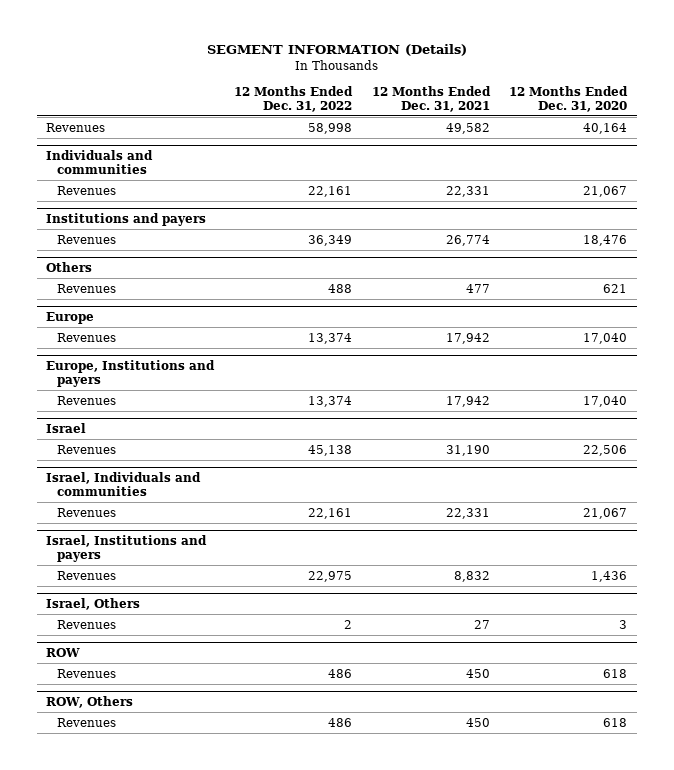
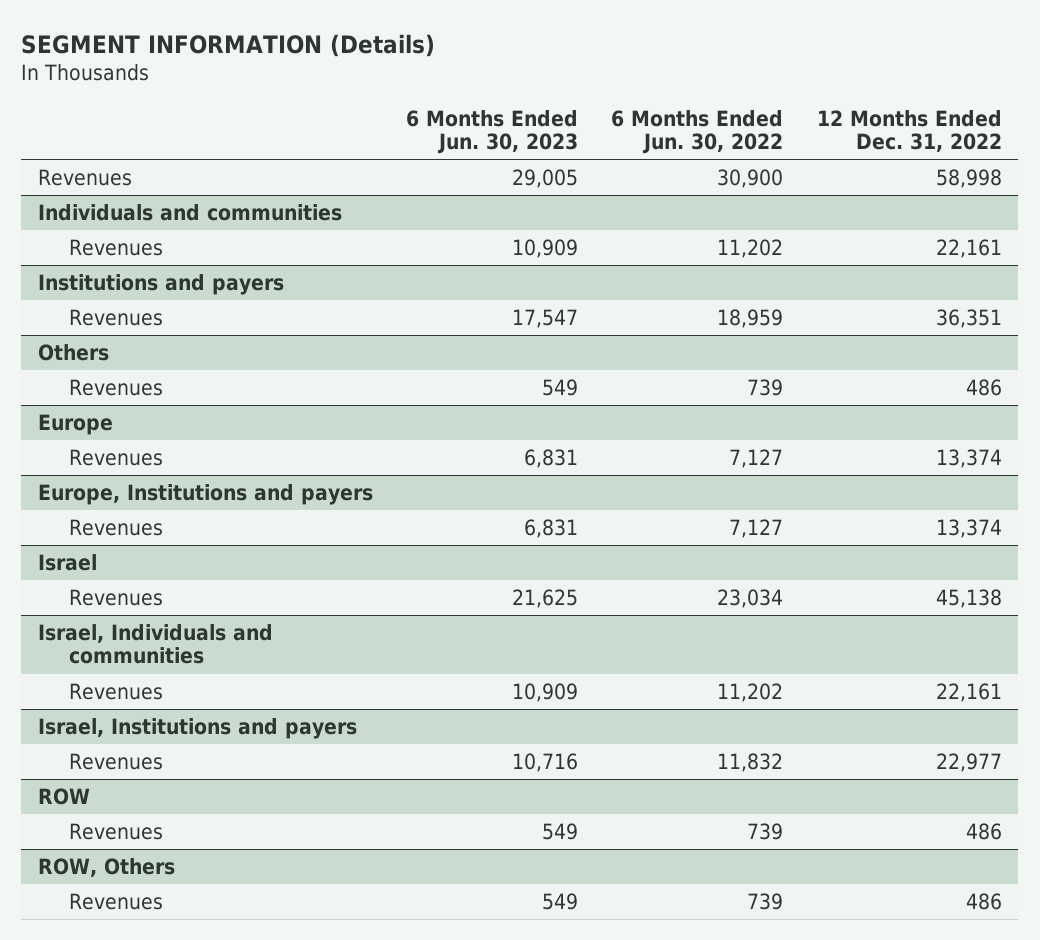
[371,85,491,112] 12 Months Ended Dec. 31, 2021 -> none
[509,85,629,112] 12 Months Ended Dec. 31, 2020 -> none
none -> [406,109,579,154] 6 Months Ended Jun. 30, 2023
none -> [611,109,784,154] 6 Months Ended Jun. 30, 2022
[308,234,353,246] 36,349 -> [935,308,1002,328] 36,351
[328,283,353,293] 488 -> [965,378,1002,396] 486
[46,597,141,610] Israel, Others -> none
[56,619,116,629] Revenues -> none
[308,570,353,582] 22,975 -> [935,752,1002,772] 22,977

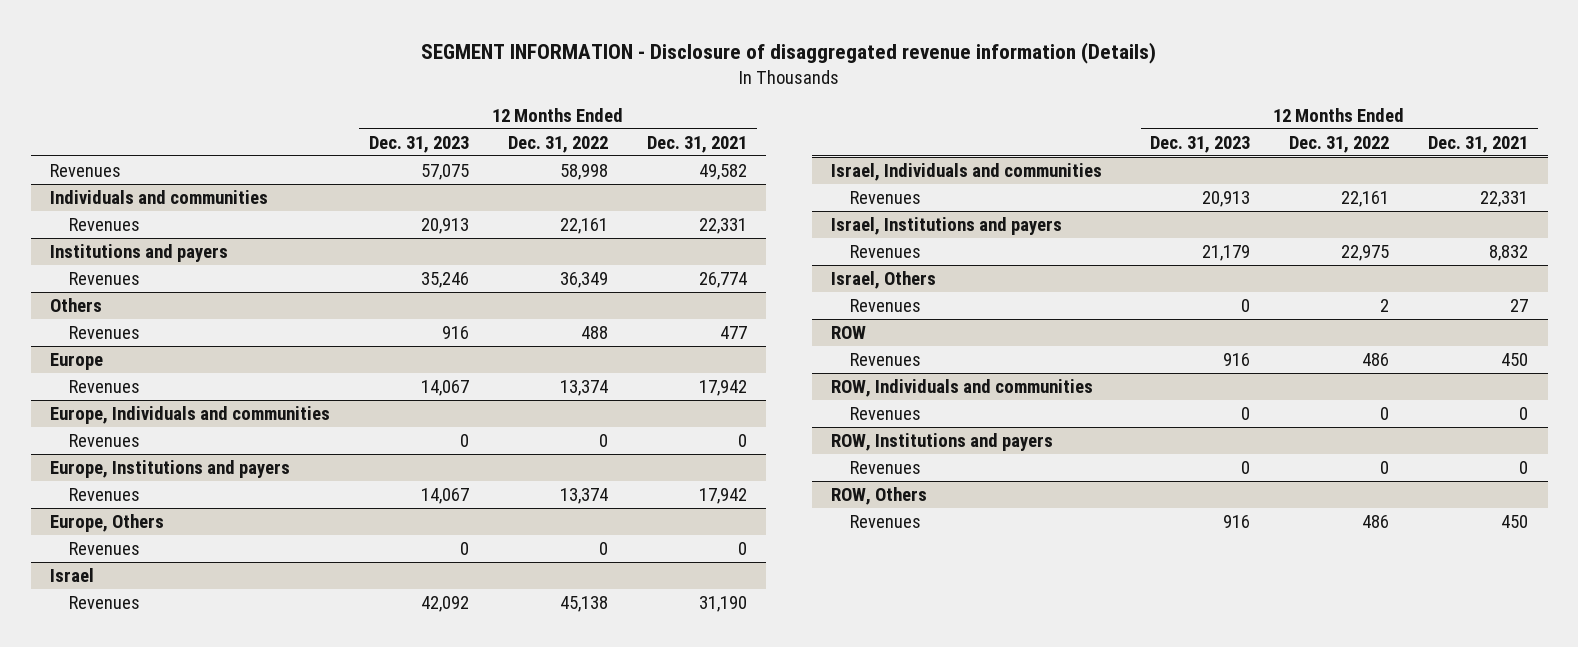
[21,33,436,57] SEGMENT INFORMATION (Details) -> [421,41,1157,64] SEGMENT INFORMATION - Disclosure of disaggregated revenue information (Details)
[406,109,579,154] 6 Months Ended Jun. 30, 2023 -> none
[611,109,784,154] 6 Months Ended Jun. 30, 2022 -> none
none -> [368,135,469,153] Dec. 31, 2023
none -> [646,135,747,153] Dec. 31, 2021
[935,308,1002,328] 36,351 -> [559,271,608,288] 36,349
[965,378,1002,396] 486 -> [580,325,608,339] 488
none -> [50,405,331,424] Europe, Individuals and communities
none -> [68,433,140,447] Revenues
none -> [50,513,165,532] Europe, Others
none -> [68,541,140,555] Revenues
[935,752,1002,772] 22,977 -> [1341,244,1390,261] 22,975
none -> [831,270,937,289] Israel, Others
none -> [850,298,922,312] Revenues
none -> [831,378,1094,397] ROW, Individuals and communities
none -> [850,406,922,420] Revenues
none -> [831,432,1054,451] ROW, Institutions and payers
none -> [850,460,922,474] Revenues

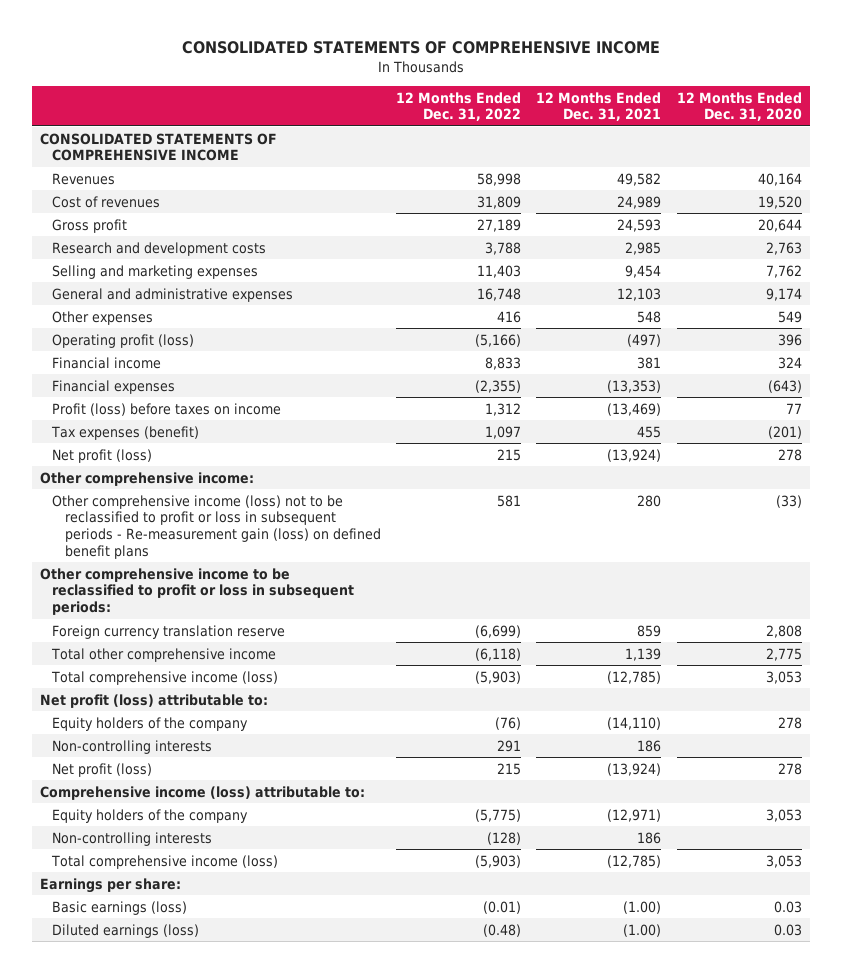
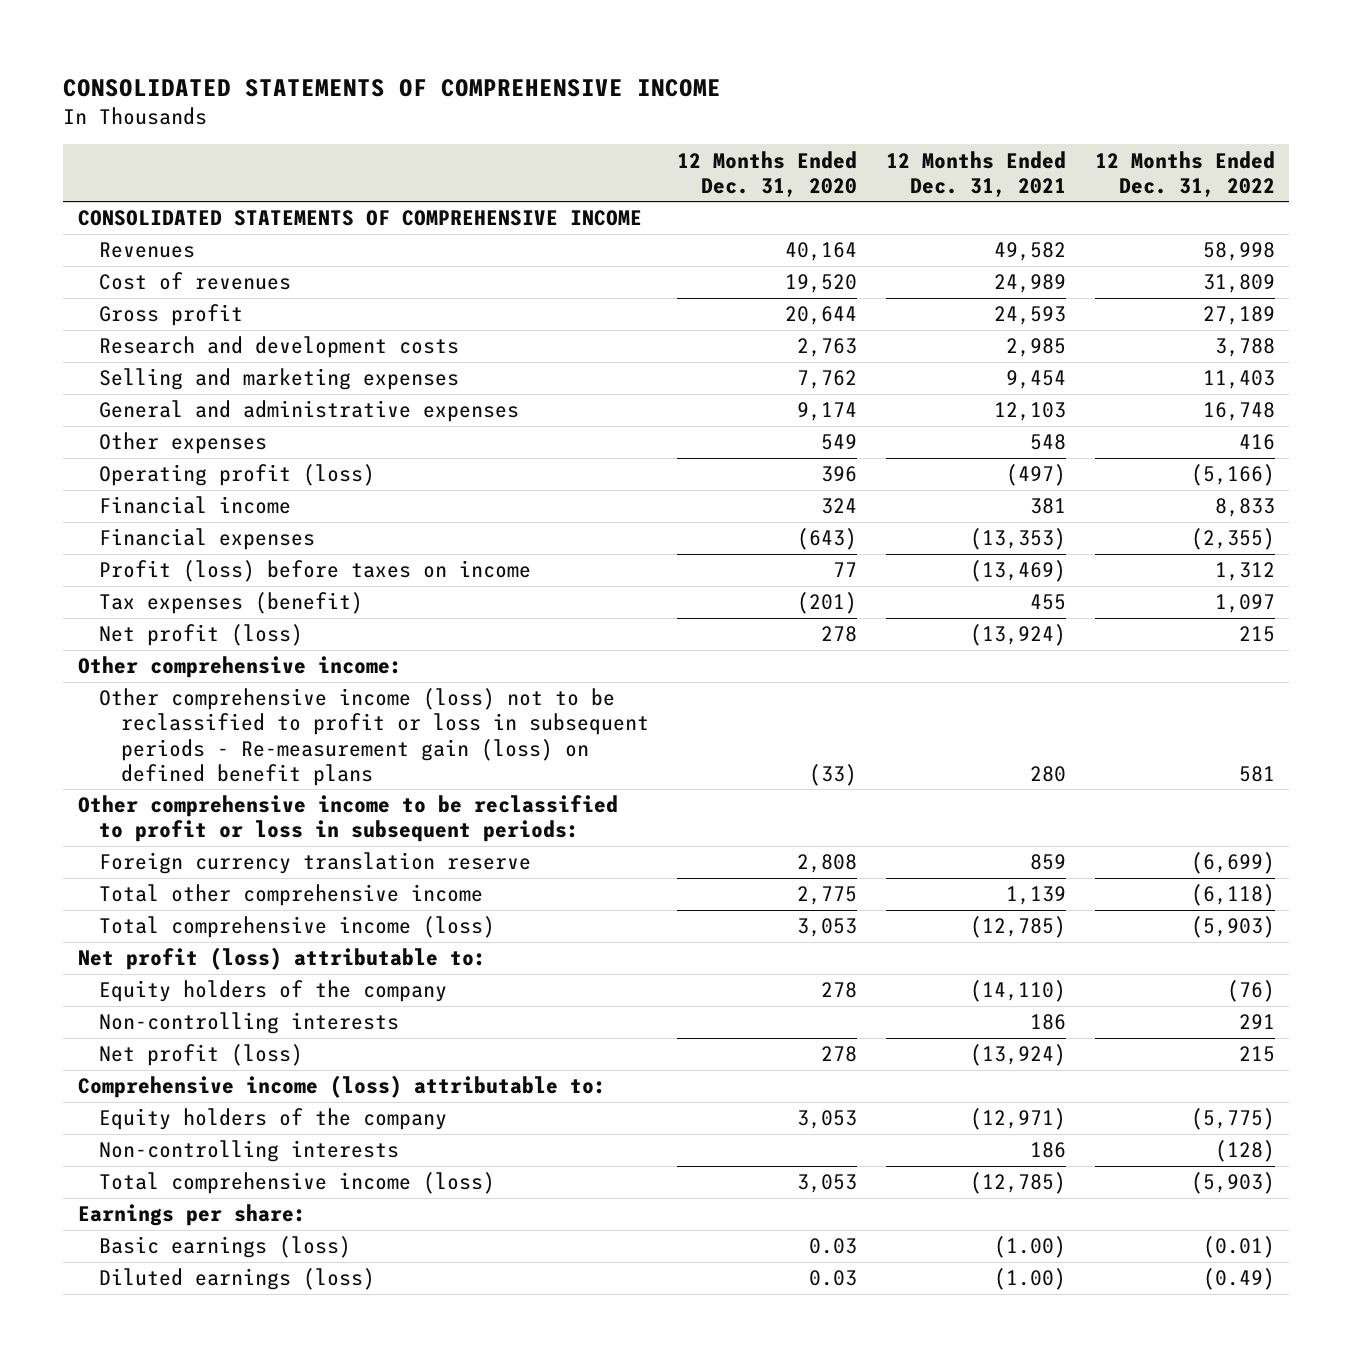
[483,923,522,937] (0.48) -> [1202,1268,1275,1291] (0.49)

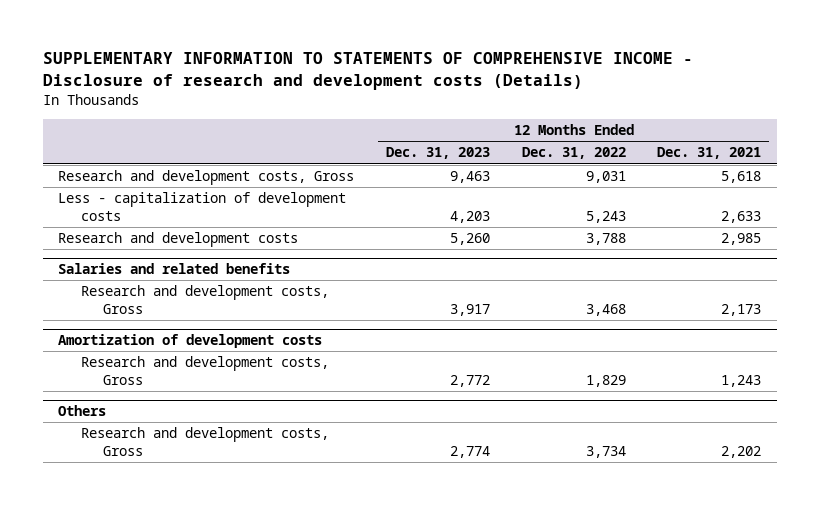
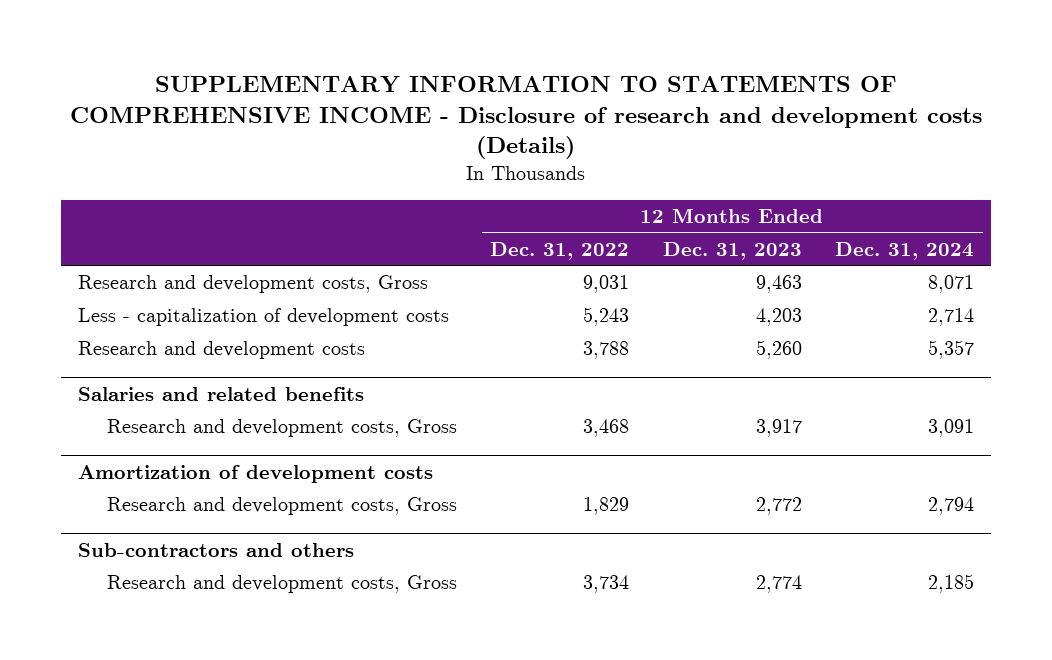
[657,147,762,160] Dec. 31, 2021 -> none
none -> [835,242,975,261] Dec. 31, 2024
[58,405,107,417] Others -> [77,542,354,557] Sub-contractors and others

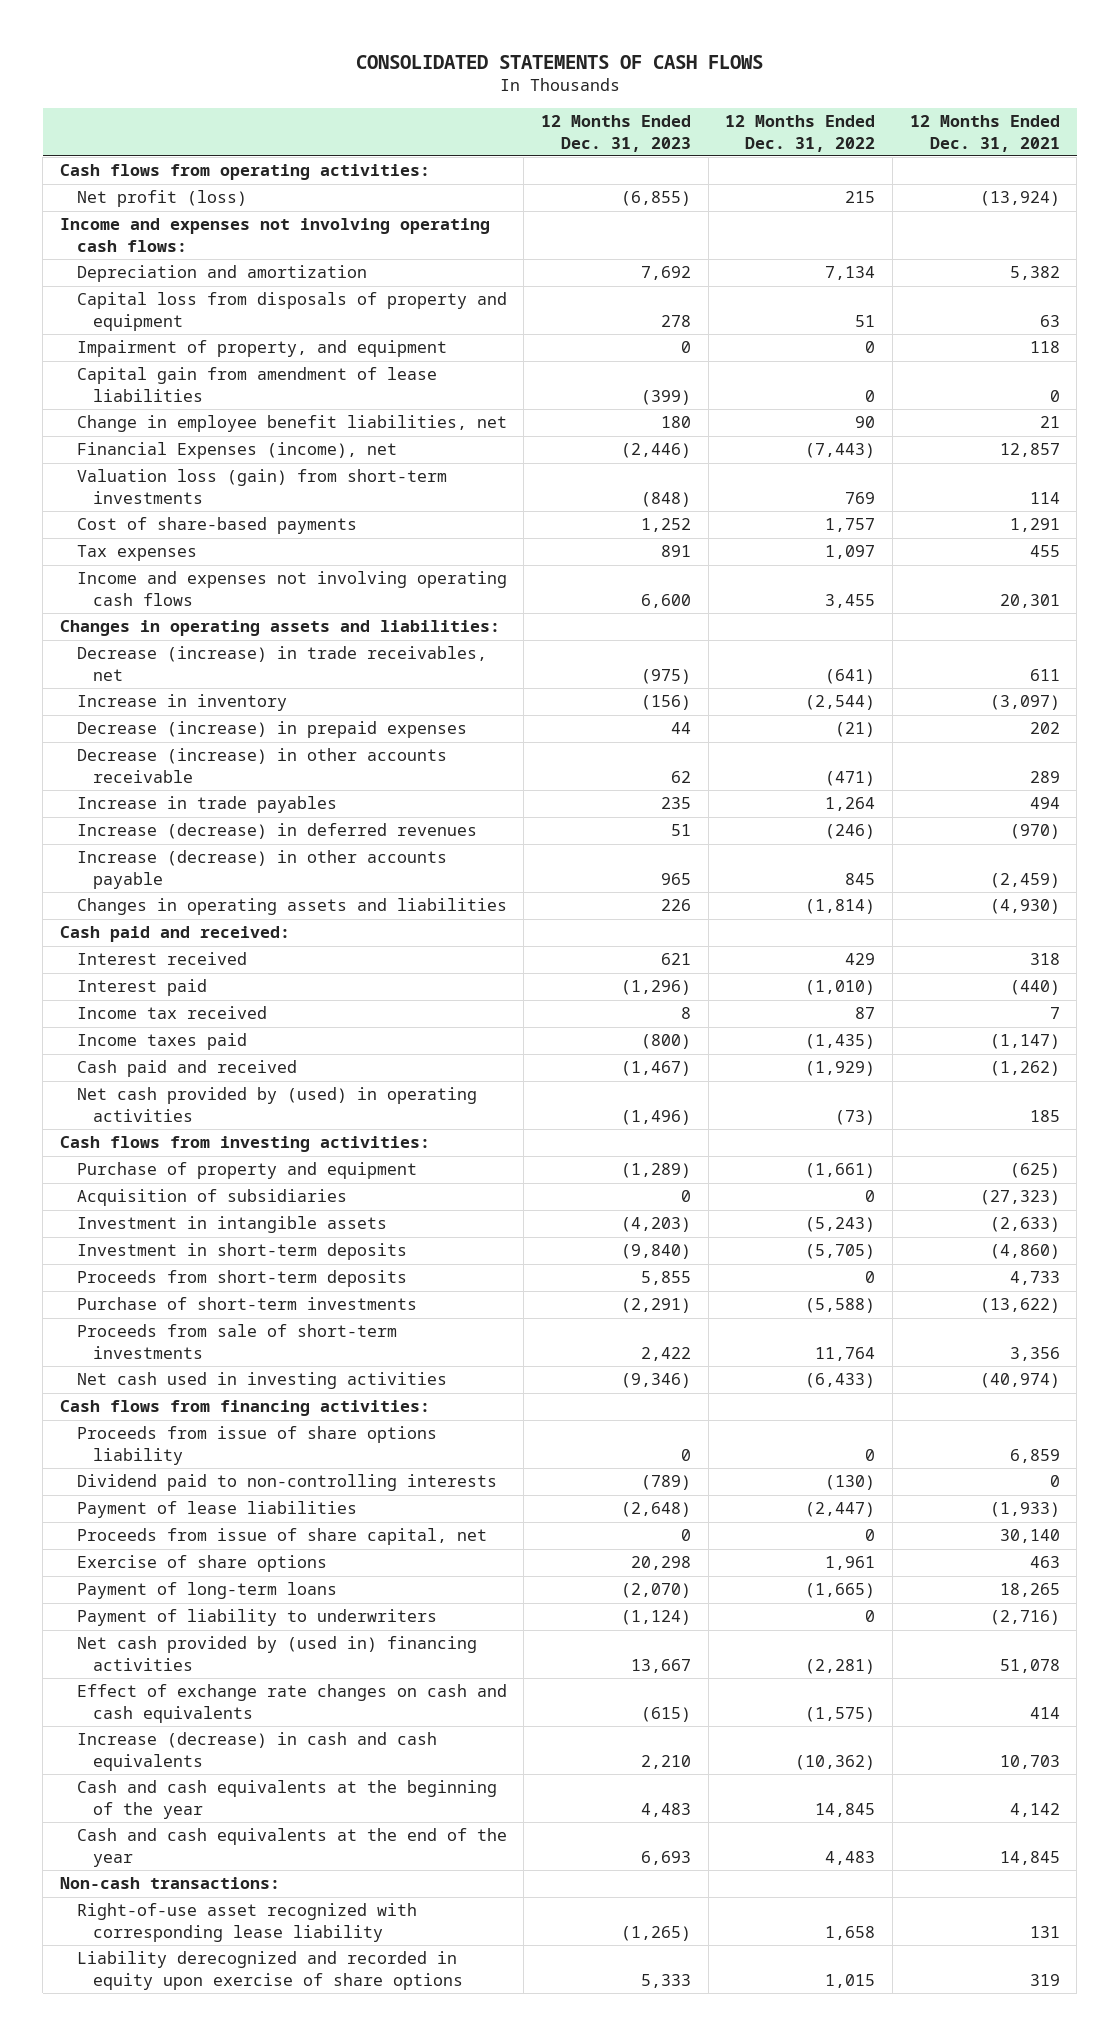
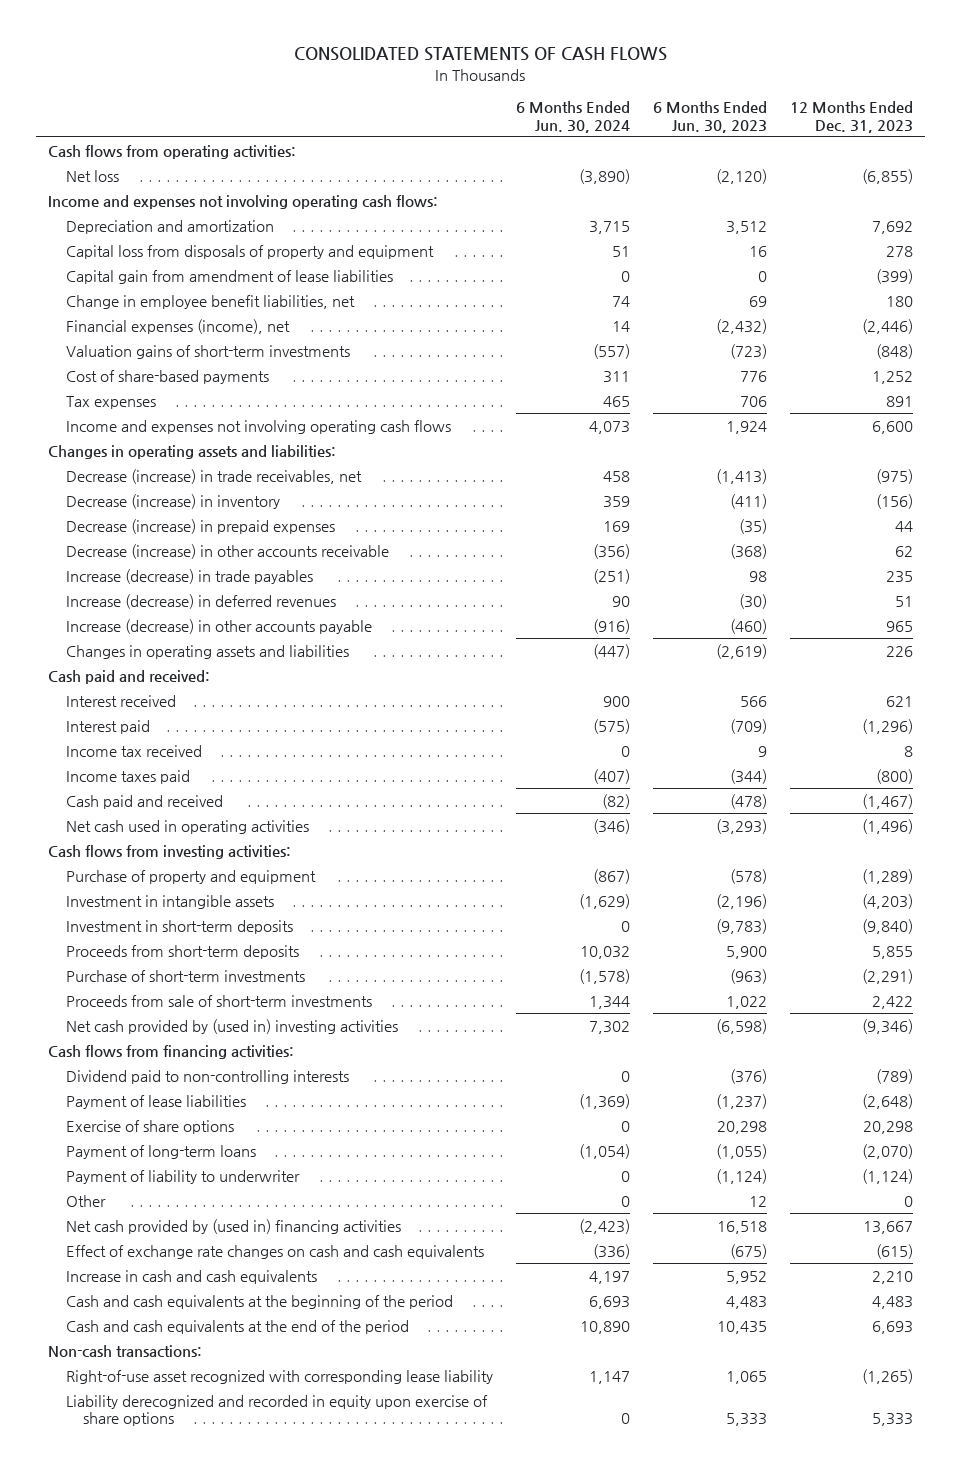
[725,115,876,152] 12 Months Ended Dec. 31, 2022 -> none
[909,115,1060,152] 12 Months Ended Dec. 31, 2021 -> none
none -> [515,101,630,133] 6 Months Ended Jun. 30, 2024
none -> [652,101,767,133] 6 Months Ended Jun. 30, 2023
[76,190,247,208] Net profit (loss) -> [65,169,119,182] Net loss
[76,340,447,358] Impairment of property, and equipment -> none
[76,442,397,460] Financial Expenses (income), net -> [65,318,290,334] Financial expenses (income), net
[76,469,447,504] Valuation loss (gain) from short-term investments -> [65,344,350,359] Valuation gains of short-term investments
[76,694,287,712] Increase in inventory -> [65,493,280,509] Decrease (increase) in inventory
[76,796,337,814] Increase in trade payables -> [65,568,313,584] Increase (decrease) in trade payables
[76,1087,477,1122] Net cash provided by (used) in operating activities -> [65,819,309,834] Net cash used in operating activities
[76,1189,347,1207] Acquisition of subsidiaries -> none
[76,1372,447,1390] Net cash used in investing activities -> [65,1018,398,1034] Net cash provided by (used in) investing activities
[76,1426,437,1465] Proceeds from issue of share options liability -> none
[76,1528,487,1546] Proceeds from issue of share capital, net -> none
[76,1609,437,1627] Payment of liability to underwriters -> [65,1169,300,1184] Payment of liability to underwriter
none -> [65,1194,106,1207] Other
[76,1732,437,1771] Increase (decrease) in cash and cash equivalents -> [65,1269,317,1284] Increase in cash and cash equivalents
[76,1780,497,1819] Cash and cash equivalents at the beginning of the year -> [65,1294,453,1309] Cash and cash equivalents at the beginning of the period
[76,1828,507,1867] Cash and cash equivalents at the end of the year -> [65,1319,409,1334] Cash and cash equivalents at the end of the period

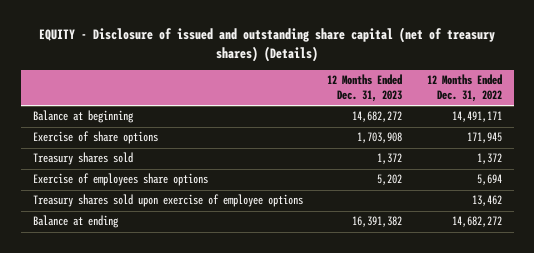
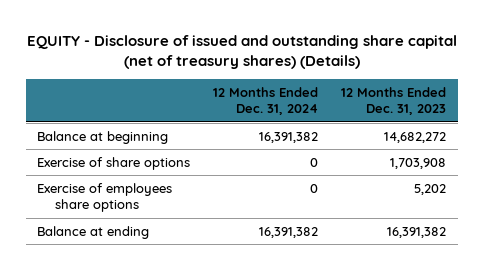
[426,74,502,102] 12 Months Ended Dec. 31, 2022 -> none
none -> [213,86,319,116] 12 Months Ended Dec. 31, 2024
[32,152,133,166] Treasury shares sold -> none
[32,194,303,208] Treasury shares sold upon exercise of employee options -> none

